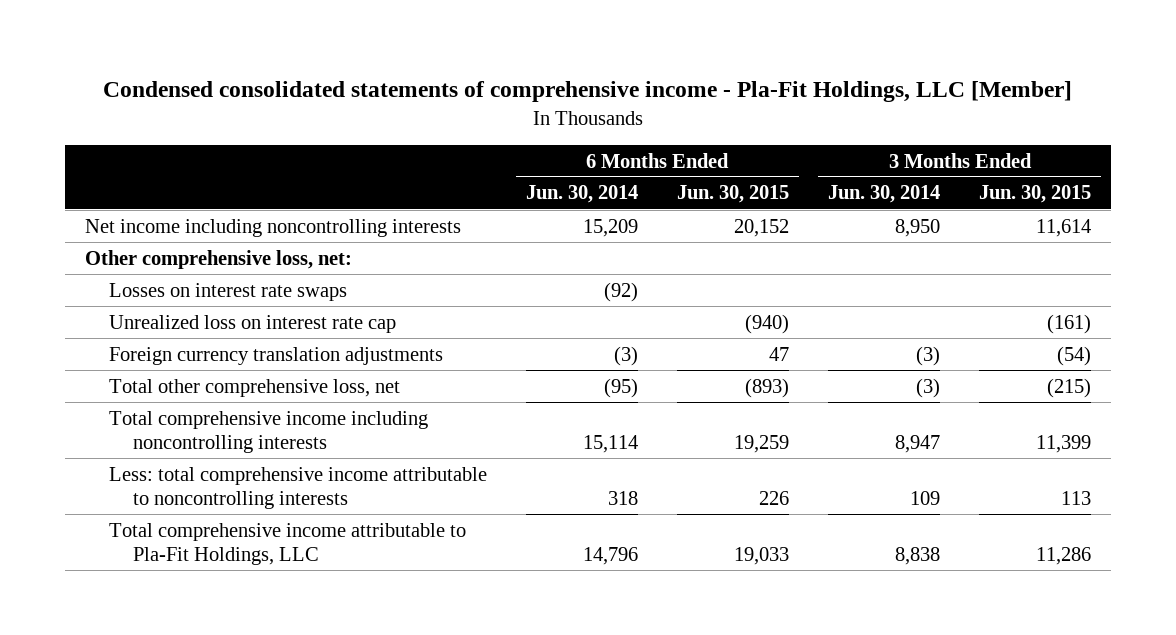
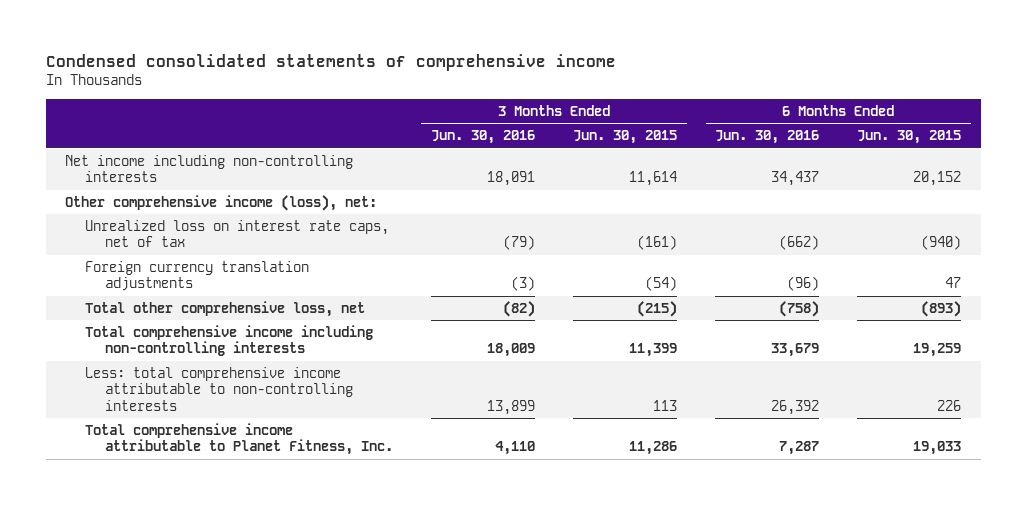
[103,81,1073,103] Condensed consolidated statements of comprehensive income - Pla-Fit Holdings, LLC [Member] -> [46,54,617,72] Condensed consolidated statements of comprehensive income
[525,185,638,204] Jun. 30, 2014 -> none
[828,185,941,204] Jun. 30, 2014 -> none
none -> [430,130,535,145] Jun. 30, 2016
none -> [715,130,820,145] Jun. 30, 2016
[108,282,347,301] Losses on interest rate swaps -> none
[84,218,461,237] Net income including noncontrolling interests -> [65,154,354,183] Net income including non-controlling interests
[84,249,352,269] Other comprehensive loss, net: -> [65,194,378,211] Other comprehensive income (loss), net:
[108,314,396,333] Unrealized loss on interest rate cap -> [84,219,389,248] Unrealized loss on interest rate caps, net of tax
[108,410,428,453] Total comprehensive income including noncontrolling interests -> [84,324,373,357] Total comprehensive income including non-controlling interests
[108,466,487,509] Less: total comprehensive income attributable to noncontrolling interests -> [84,366,353,411] Less: total comprehensive income attributable to non-controlling interests
[108,522,466,565] Total comprehensive income attributable to Pla-Fit Holdings, LLC -> [84,422,393,456] Total comprehensive income attributable to Planet Fitness, Inc.

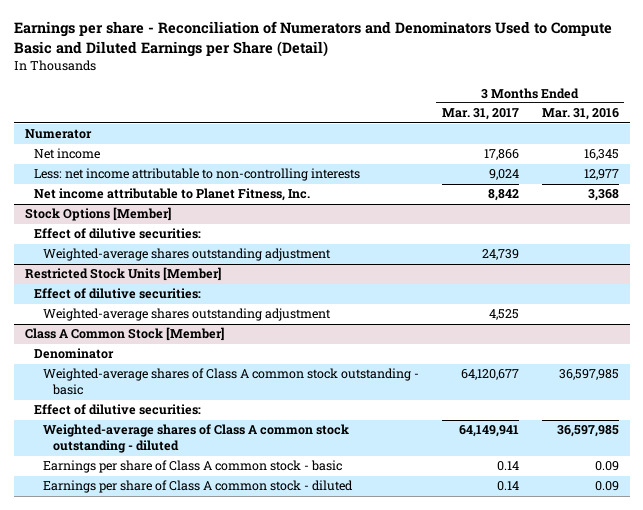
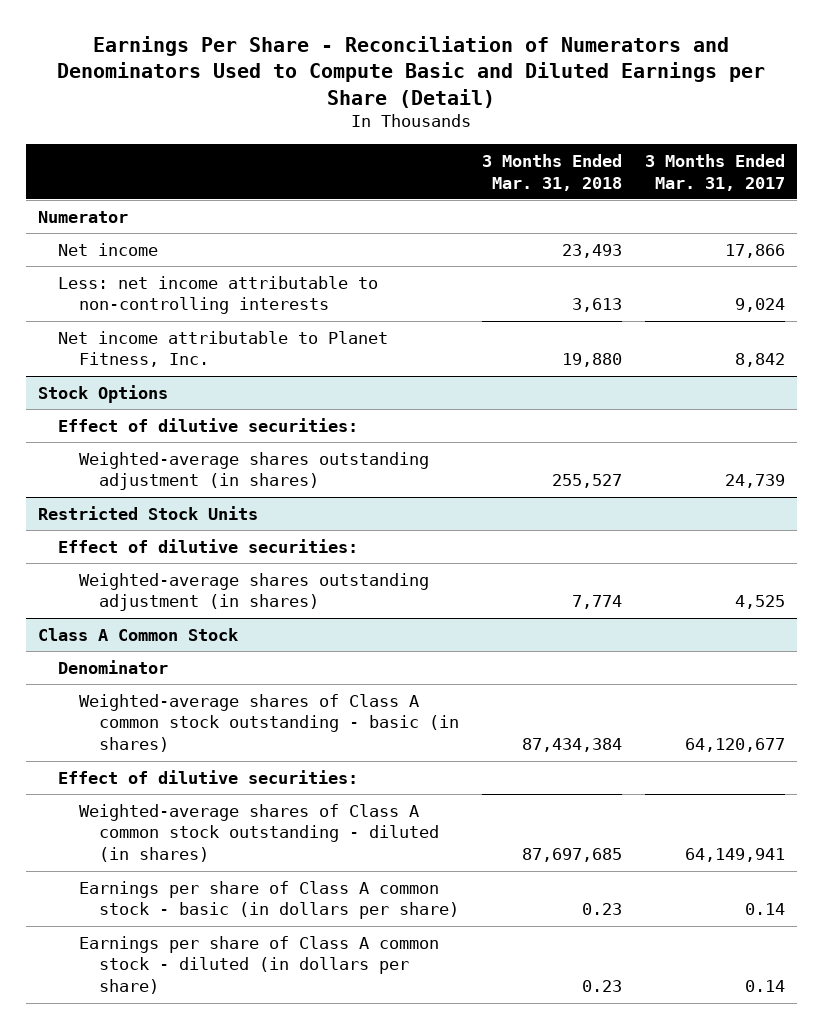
[13,21,612,58] Earnings per share - Reconciliation of Numerators and Denominators Used to Compute Basic and Diluted Earnings per Share (Detail) -> [57,36,766,108] Earnings Per Share - Reconciliation of Numerators and Denominators Used to Compute Basic and Diluted Earnings per Share (Detail)
[541,108,619,121] Mar. 31, 2016 -> none
none -> [482,153,623,191] 3 Months Ended Mar. 31, 2018
[24,207,171,222] Stock Options [Member] -> [37,384,168,403] Stock Options
[43,248,332,262] Weighted-average shares outstanding adjustment -> [78,451,429,491] Weighted-average shares outstanding adjustment (in shares)
[24,267,221,282] Restricted Stock Units [Member] -> [37,505,258,520] Restricted Stock Units
[43,308,332,322] Weighted-average shares outstanding adjustment -> [78,572,429,612] Weighted-average shares outstanding adjustment (in shares)
[24,327,224,342] Class A Common Stock [Member] -> [37,627,238,641] Class A Common Stock
[43,368,420,396] Weighted-average shares of Class A common stock outstanding - basic -> [78,693,460,753] Weighted-average shares of Class A common stock outstanding - basic (in shares)
[43,424,350,454] Weighted-average shares of Class A common stock outstanding - diluted -> [78,803,440,863] Weighted-average shares of Class A common stock outstanding - diluted (in shares)
[43,460,343,474] Earnings per share of Class A common stock - basic -> [78,880,460,920] Earnings per share of Class A common stock - basic (in dollars per share)
[43,480,354,494] Earnings per share of Class A common stock - diluted -> [78,935,439,995] Earnings per share of Class A common stock - diluted (in dollars per share)

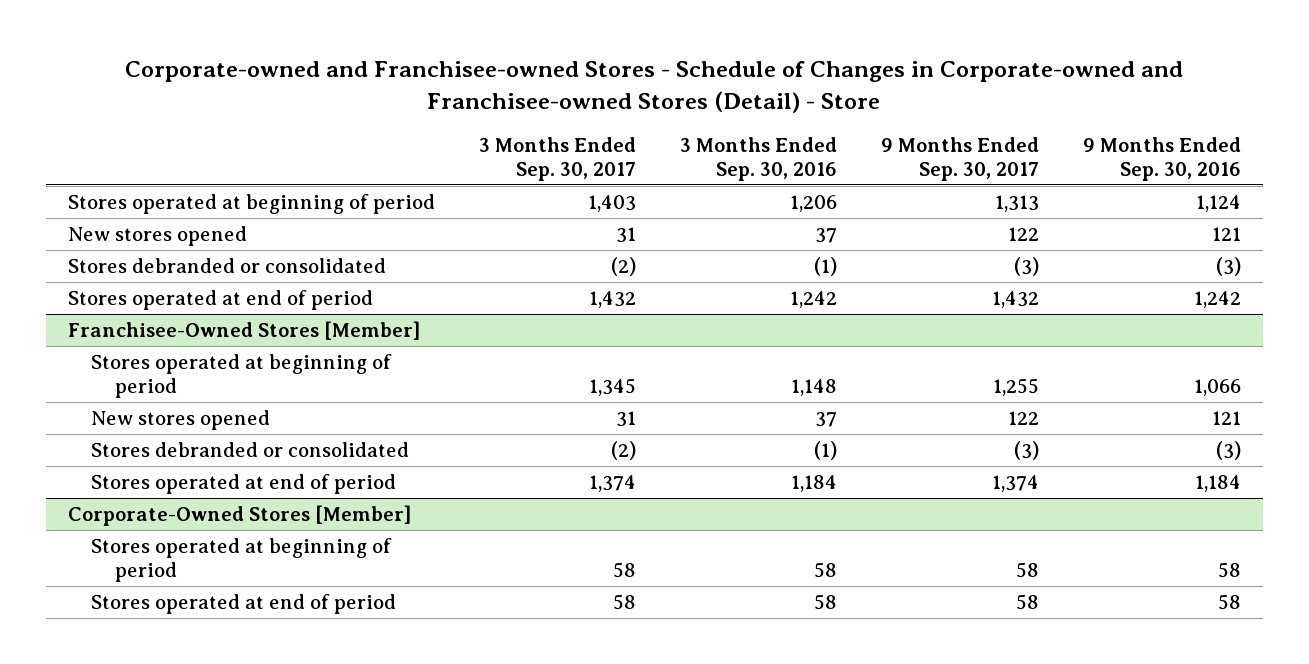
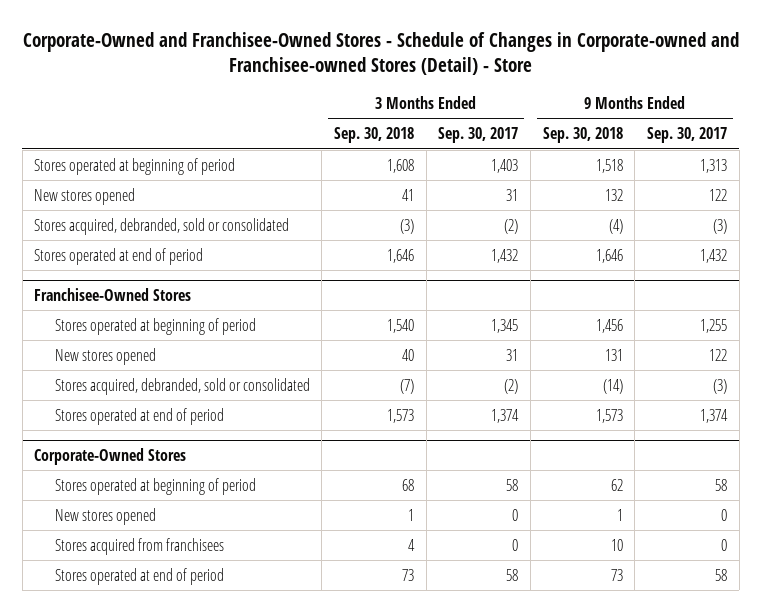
[125,61,1184,113] Corporate-owned and Franchisee-owned Stores - Schedule of Changes in Corporate-owned and Franchisee-owned Stores (Detail) - Store -> [22,32,739,75] Corporate-Owned and Franchisee-Owned Stores - Schedule of Changes in Corporate-owned and Franchisee-owned Stores (Detail) - Store
[679,136,837,182] 3 Months Ended Sep. 30, 2016 -> none
[1082,136,1241,182] 9 Months Ended Sep. 30, 2016 -> none
none -> [333,127,414,144] Sep. 30, 2018
none -> [542,127,623,144] Sep. 30, 2018
[67,257,386,273] Stores debranded or consolidated -> [34,217,290,235] Stores acquired, debranded, sold or consolidated
[67,320,420,340] Franchisee-Owned Stores [Member] -> [34,287,192,301] Franchisee-Owned Stores
[91,441,410,457] Stores debranded or consolidated -> [54,377,310,395] Stores acquired, debranded, sold or consolidated
[67,504,411,526] Corporate-Owned Stores [Member] -> [34,447,187,465] Corporate-Owned Stores
none -> [54,507,156,525] New stores opened
none -> [54,537,224,555] Stores acquired from franchisees

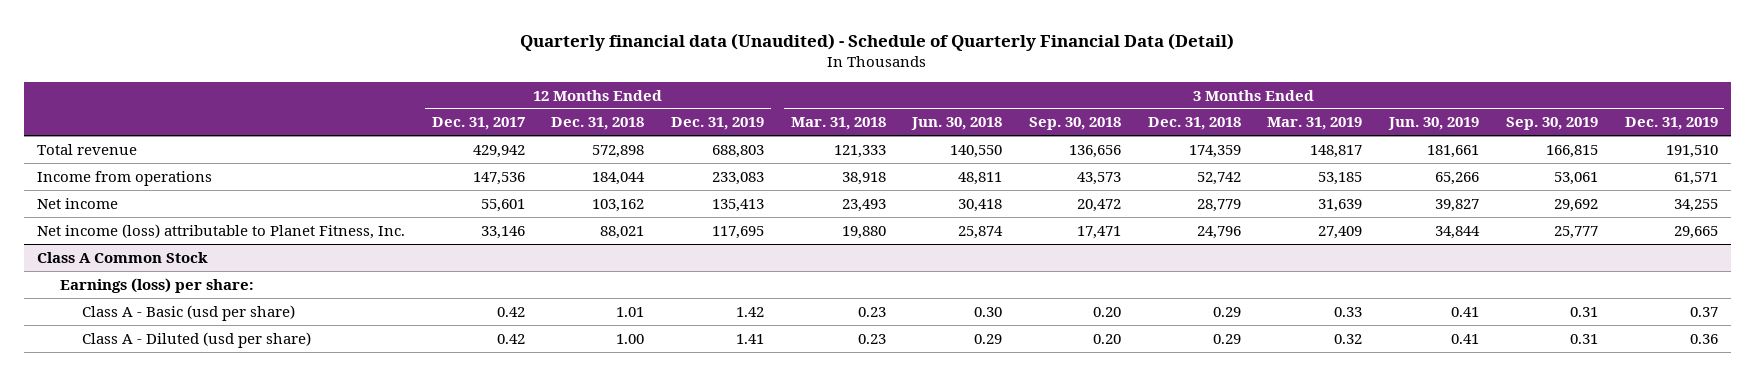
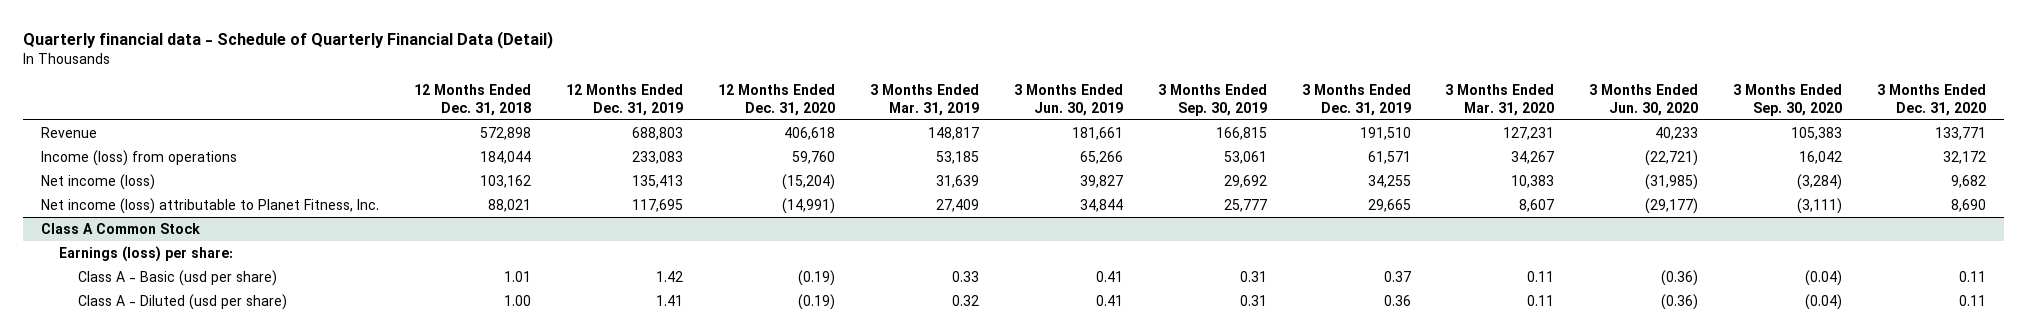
[520,32,1235,51] Quarterly financial data (Unaudited) - Schedule of Quarterly Financial Data (Detail) -> [23,31,554,50] Quarterly financial data - Schedule of Quarterly Financial Data (Detail)
[431,117,525,131] Dec. 31, 2017 -> none
[790,117,886,131] Mar. 31, 2018 -> none
[911,117,1003,131] Jun. 30, 2018 -> none
[1029,117,1122,131] Sep. 30, 2018 -> none
[1147,117,1241,131] Dec. 31, 2018 -> none
none -> [717,84,835,116] 12 Months Ended Dec. 31, 2020
none -> [1445,84,1555,116] 3 Months Ended Mar. 31, 2020
none -> [1589,84,1699,116] 3 Months Ended Jun. 30, 2020
none -> [1733,84,1843,116] 3 Months Ended Sep. 30, 2020
none -> [1877,84,1987,116] 3 Months Ended Dec. 31, 2020
[36,143,137,155] Total revenue -> [40,126,97,138] Revenue
[36,170,212,186] Income from operations -> [40,149,237,166] Income (loss) from operations
[36,197,118,209] Net income -> [40,173,155,190] Net income (loss)

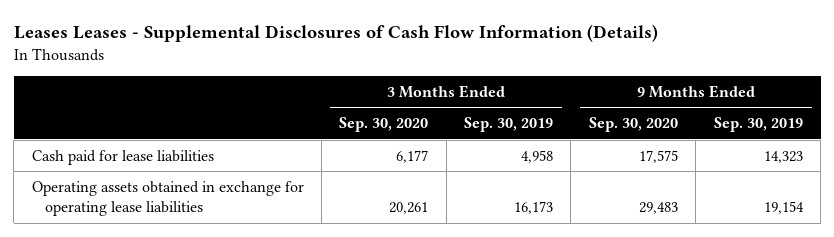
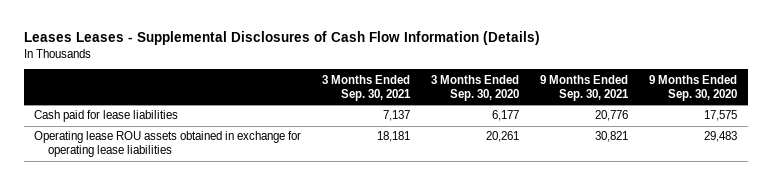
[464,117,554,133] Sep. 30, 2019 -> none
[713,117,803,133] Sep. 30, 2019 -> none
none -> [322,74,412,101] 3 Months Ended Sep. 30, 2021
none -> [540,74,630,101] 9 Months Ended Sep. 30, 2021
[31,180,304,217] Operating assets obtained in exchange for operating lease liabilities -> [34,131,302,158] Operating lease ROU assets obtained in exchange for operating lease liabilities

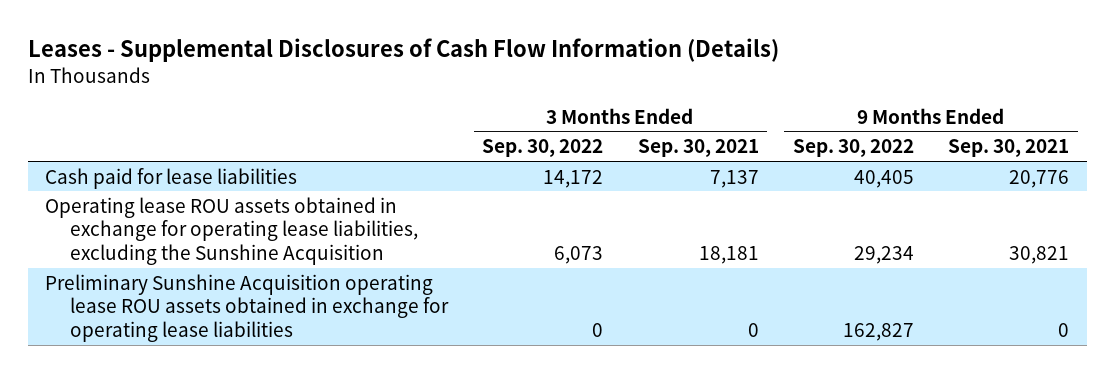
[23,30,540,45] Leases Leases - Supplemental Disclosures of Cash Flow Information (Details) -> [27,38,779,63] Leases - Supplemental Disclosures of Cash Flow Information (Details)
[431,74,520,101] 3 Months Ended Sep. 30, 2020 -> none
[649,74,738,101] 9 Months Ended Sep. 30, 2020 -> none
none -> [482,139,604,158] Sep. 30, 2022
none -> [793,139,915,158] Sep. 30, 2022
[34,131,302,158] Operating lease ROU assets obtained in exchange for operating lease liabilities -> [44,196,418,265] Operating lease ROU assets obtained in exchange for operating lease liabilities, excluding the Sunshine Acquisition
none -> [44,273,449,342] Preliminary Sunshine Acquisition operating lease ROU assets obtained in exchange for operating lease liabilities

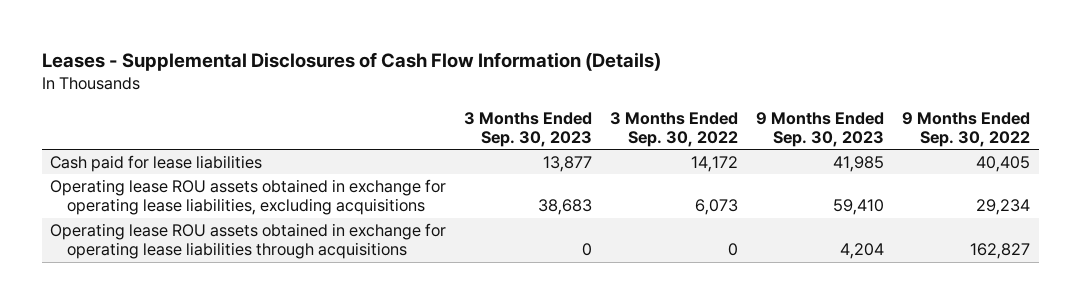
[637,139,759,158] Sep. 30, 2021 -> none
[948,139,1070,158] Sep. 30, 2021 -> none
none -> [464,111,593,148] 3 Months Ended Sep. 30, 2023
none -> [755,111,884,148] 9 Months Ended Sep. 30, 2023
[44,196,418,265] Operating lease ROU assets obtained in exchange for operating lease liabilities, excluding the Sunshine Acquisition -> [50,178,447,216] Operating lease ROU assets obtained in exchange for operating lease liabilities, excluding acquisitions
[44,273,449,342] Preliminary Sunshine Acquisition operating lease ROU assets obtained in exchange for operating lease liabilities -> [50,222,447,260] Operating lease ROU assets obtained in exchange for operating lease liabilities through acquisitions

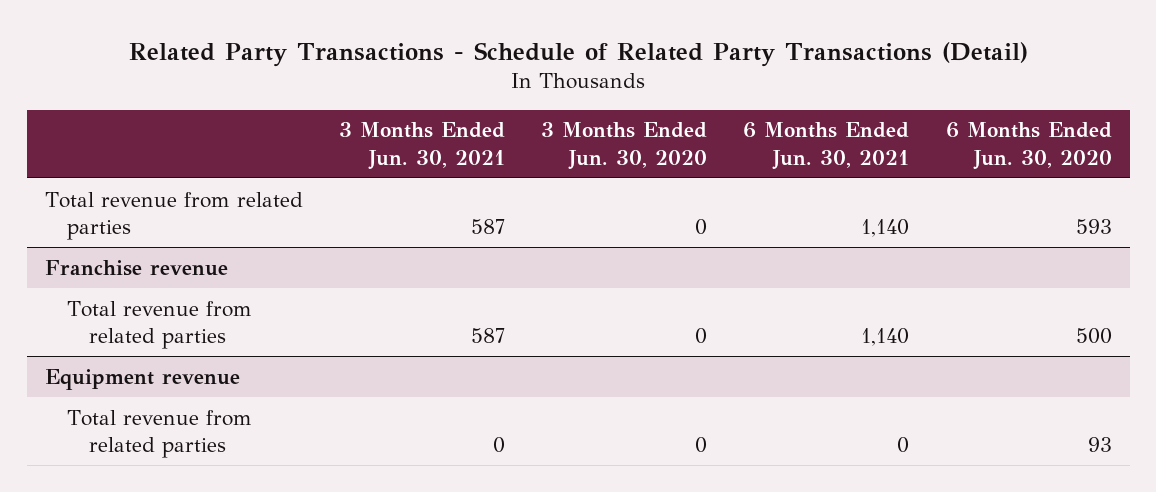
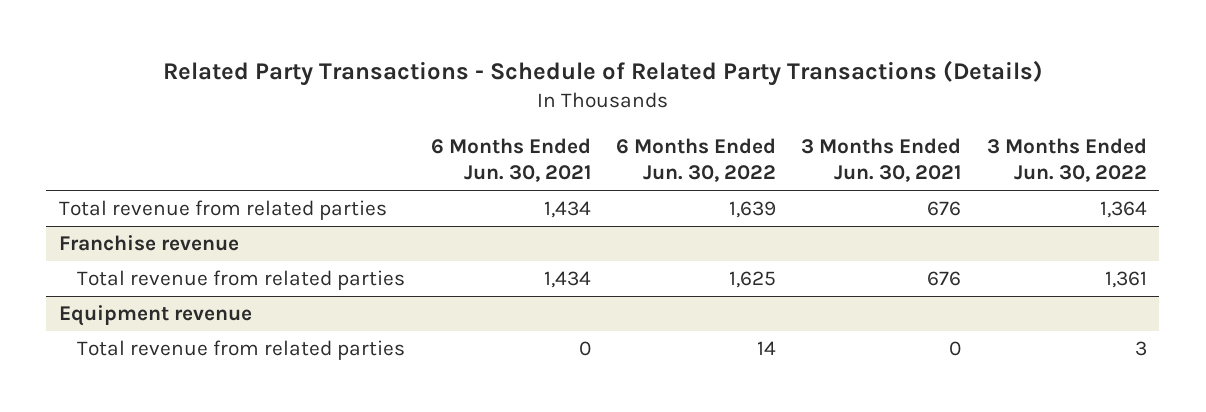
[129,41,1029,67] Related Party Transactions - Schedule of Related Party Transactions (Detail) -> [162,59,1043,86] Related Party Transactions - Schedule of Related Party Transactions (Details)
[541,122,708,170] 3 Months Ended Jun. 30, 2020 -> none
[945,122,1112,170] 6 Months Ended Jun. 30, 2020 -> none
none -> [615,137,776,183] 6 Months Ended Jun. 30, 2022
none -> [986,137,1147,183] 3 Months Ended Jun. 30, 2022
[471,218,506,234] 587 -> [927,201,962,217] 676
[861,218,910,237] 1,140 -> [543,201,591,219] 1,434
[471,327,506,343] 587 -> [927,271,962,287] 676
[861,327,910,346] 1,140 -> [543,271,591,289] 1,434

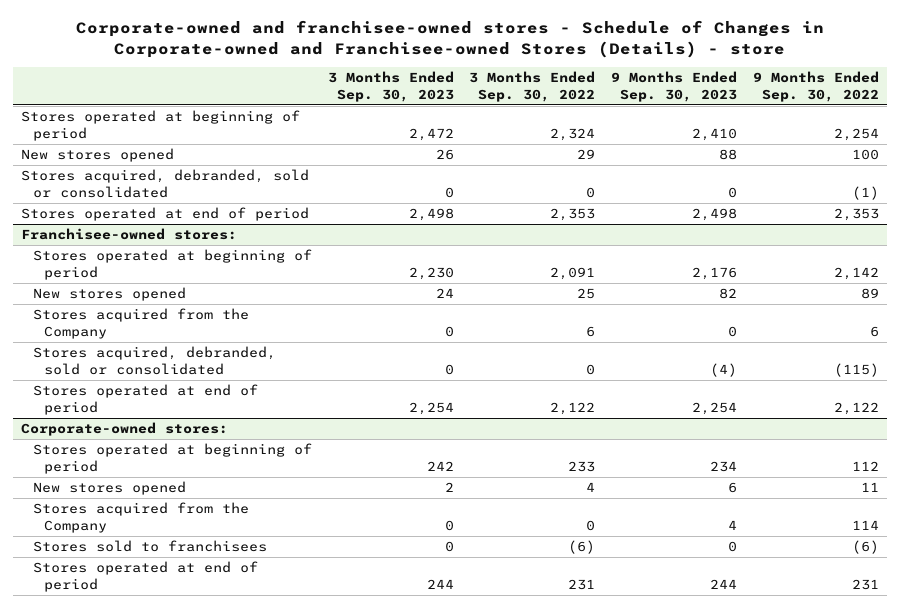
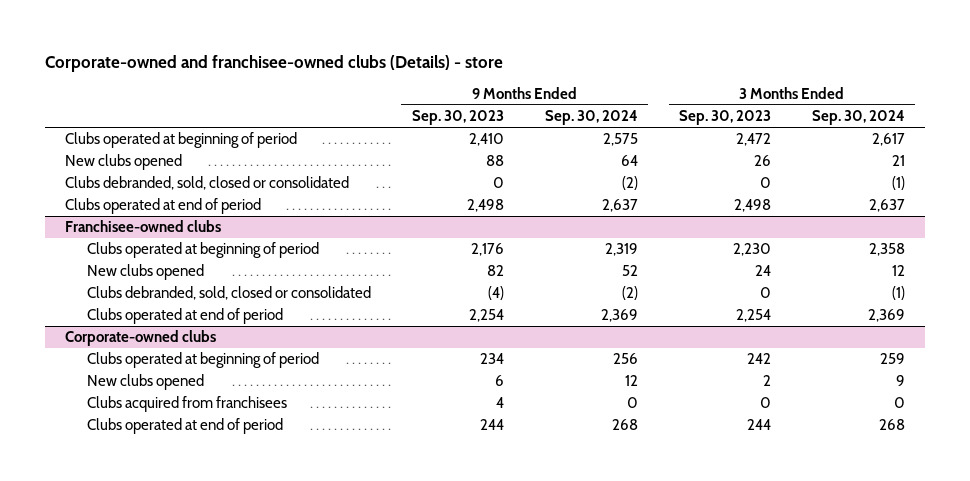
[75,20,824,58] Corporate-owned and franchisee-owned stores - Schedule of Changes in Corporate-owned and Franchisee-owned Stores (Details) - store -> [44,54,503,72] Corporate-owned and franchisee-owned clubs (Details) - store
[469,71,596,102] 3 Months Ended Sep. 30, 2022 -> none
[752,71,879,102] 9 Months Ended Sep. 30, 2022 -> none
none -> [544,110,638,126] Sep. 30, 2024
none -> [811,110,905,126] Sep. 30, 2024
[32,308,249,339] Stores acquired from the Company -> none
[32,502,249,533] Stores acquired from the Company -> none
[32,540,267,553] Stores sold to franchisees -> none
[20,110,300,141] Stores operated at beginning of period -> [65,132,298,149] Clubs operated at beginning of period
[20,148,174,163] New stores opened -> [65,154,183,171] New clubs opened
[20,169,309,198] Stores acquired, debranded, sold or consolidated -> [65,176,350,191] Clubs debranded, sold, closed or consolidated
[20,207,309,222] Stores operated at end of period -> [65,198,262,215] Clubs operated at end of period
[20,228,237,241] Franchisee-owned stores: -> [65,220,222,233] Franchisee-owned clubs
[32,249,312,280] Stores operated at beginning of period -> [86,242,319,259] Clubs operated at beginning of period
[32,287,186,302] New stores opened -> [86,264,204,281] New clubs opened
[32,346,276,375] Stores acquired, debranded, sold or consolidated -> [86,286,371,301] Clubs debranded, sold, closed or consolidated
[32,384,258,415] Stores operated at end of period -> [86,308,283,325] Clubs operated at end of period
[20,422,228,437] Corporate-owned stores: -> [65,330,217,347] Corporate-owned clubs
[32,443,312,474] Stores operated at beginning of period -> [86,352,319,369] Clubs operated at beginning of period
[32,481,186,496] New stores opened -> [86,374,204,391] New clubs opened
none -> [86,396,287,413] Clubs acquired from franchisees
[32,561,258,592] Stores operated at end of period -> [86,418,283,435] Clubs operated at end of period

